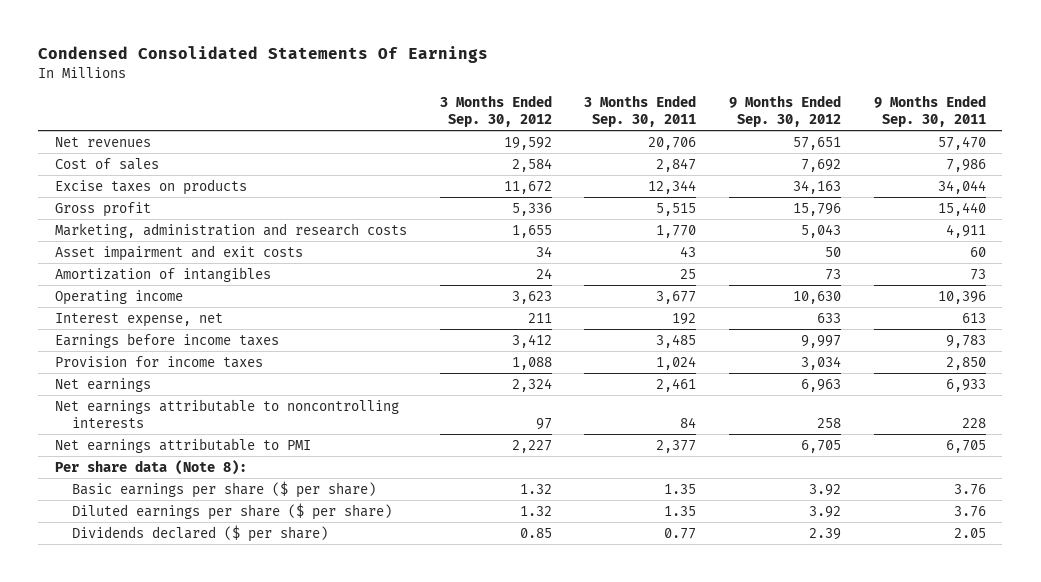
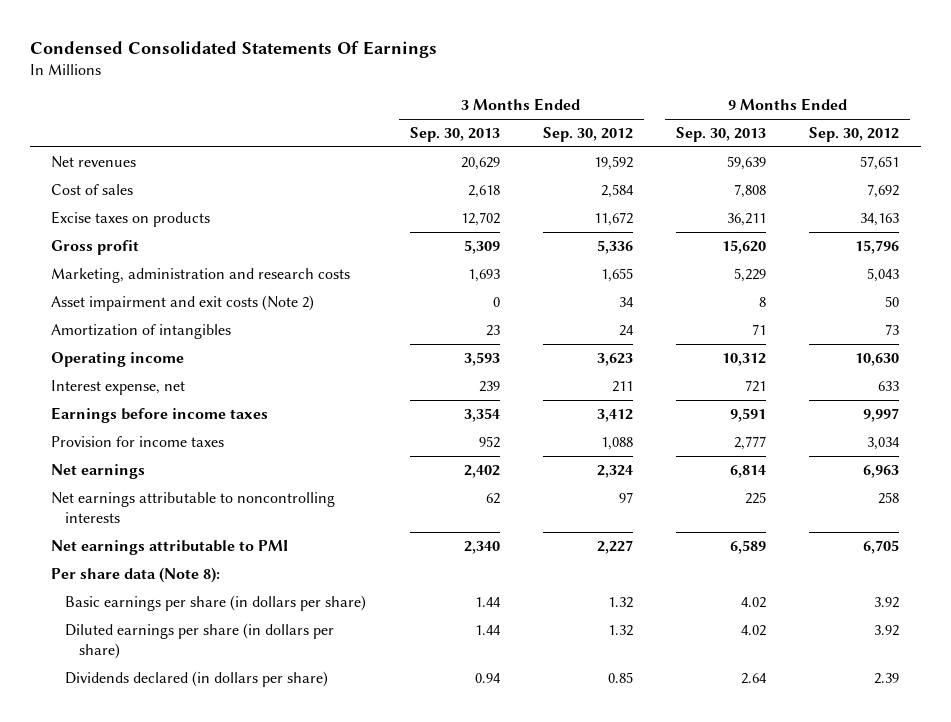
[584,95,697,127] 3 Months Ended Sep. 30, 2011 -> none
[873,95,986,127] 9 Months Ended Sep. 30, 2011 -> none
none -> [409,127,500,143] Sep. 30, 2013
none -> [676,127,767,143] Sep. 30, 2013
[54,244,303,261] Asset impairment and exit costs -> [51,295,315,312] Asset impairment and exit costs (Note 2)
[71,480,376,498] Basic earnings per share ($ per share) -> [65,595,367,612] Basic earnings per share (in dollars per share)
[71,502,392,520] Diluted earnings per share ($ per share) -> [65,623,335,660] Diluted earnings per share (in dollars per share)
[71,524,328,542] Dividends declared ($ per share) -> [65,671,329,688] Dividends declared (in dollars per share)

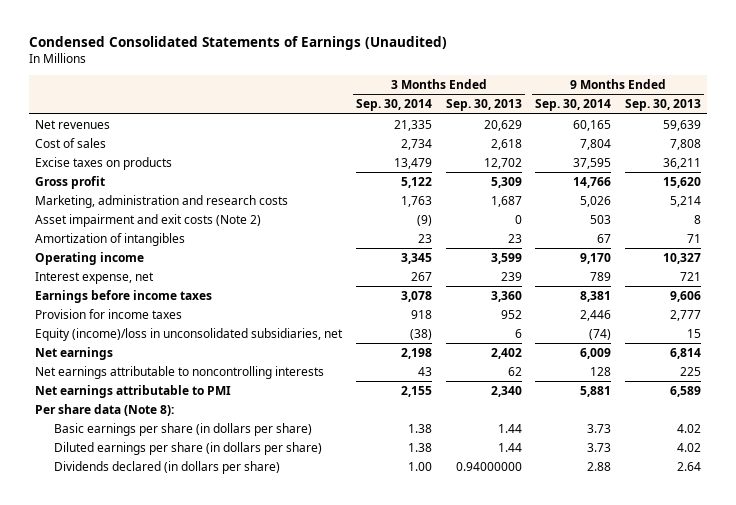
[29,41,437,59] Condensed Consolidated Statements Of Earnings -> [28,36,447,51] Condensed Consolidated Statements of Earnings (Unaudited)
[542,127,633,143] Sep. 30, 2012 -> none
[809,127,900,143] Sep. 30, 2012 -> none
none -> [355,99,432,112] Sep. 30, 2014
none -> [535,99,612,112] Sep. 30, 2014
[467,269,500,283] 1,693 -> [490,195,522,207] 1,687
[734,268,767,283] 5,229 -> [669,195,701,207] 5,214
[463,352,500,367] 3,593 -> [490,252,522,264] 3,599
[722,353,767,367] 10,312 -> [662,252,701,264] 10,327
[463,408,500,423] 3,354 -> [490,290,522,302] 3,360
[730,408,767,423] 9,591 -> [669,290,701,302] 9,606
none -> [35,327,344,341] Equity (income)/loss in unconsolidated subsidiaries, net
[474,673,501,684] 0.94 -> [455,461,522,471] 0.94000000

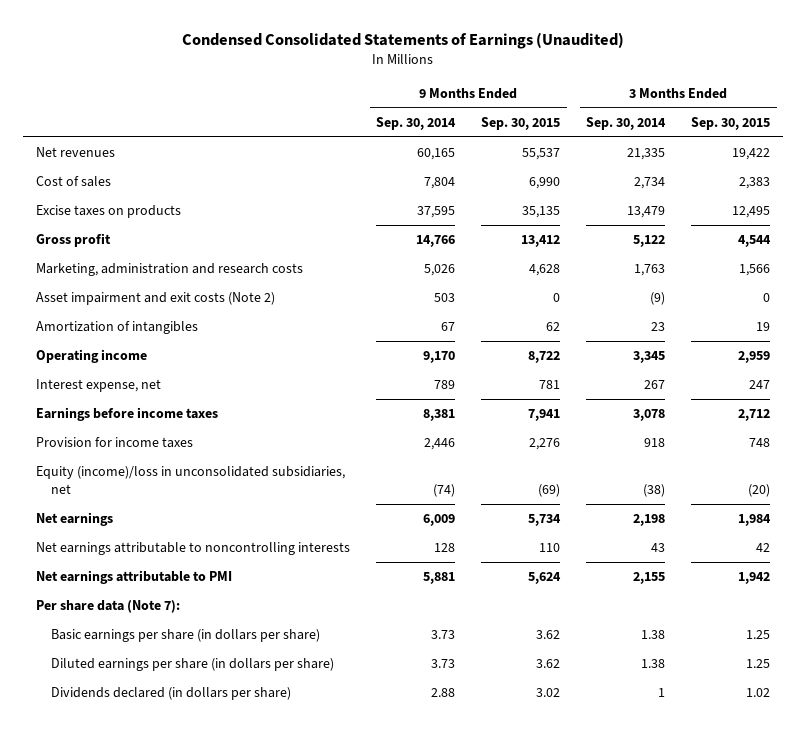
[445,99,522,112] Sep. 30, 2013 -> none
[624,99,701,112] Sep. 30, 2013 -> none
none -> [481,116,561,130] Sep. 30, 2015
none -> [691,116,771,130] Sep. 30, 2015
[35,403,175,416] Per share data (Note 8): -> [35,600,180,614] Per share data (Note 7):
[407,461,432,471] 1.00 -> [658,688,666,698] 1

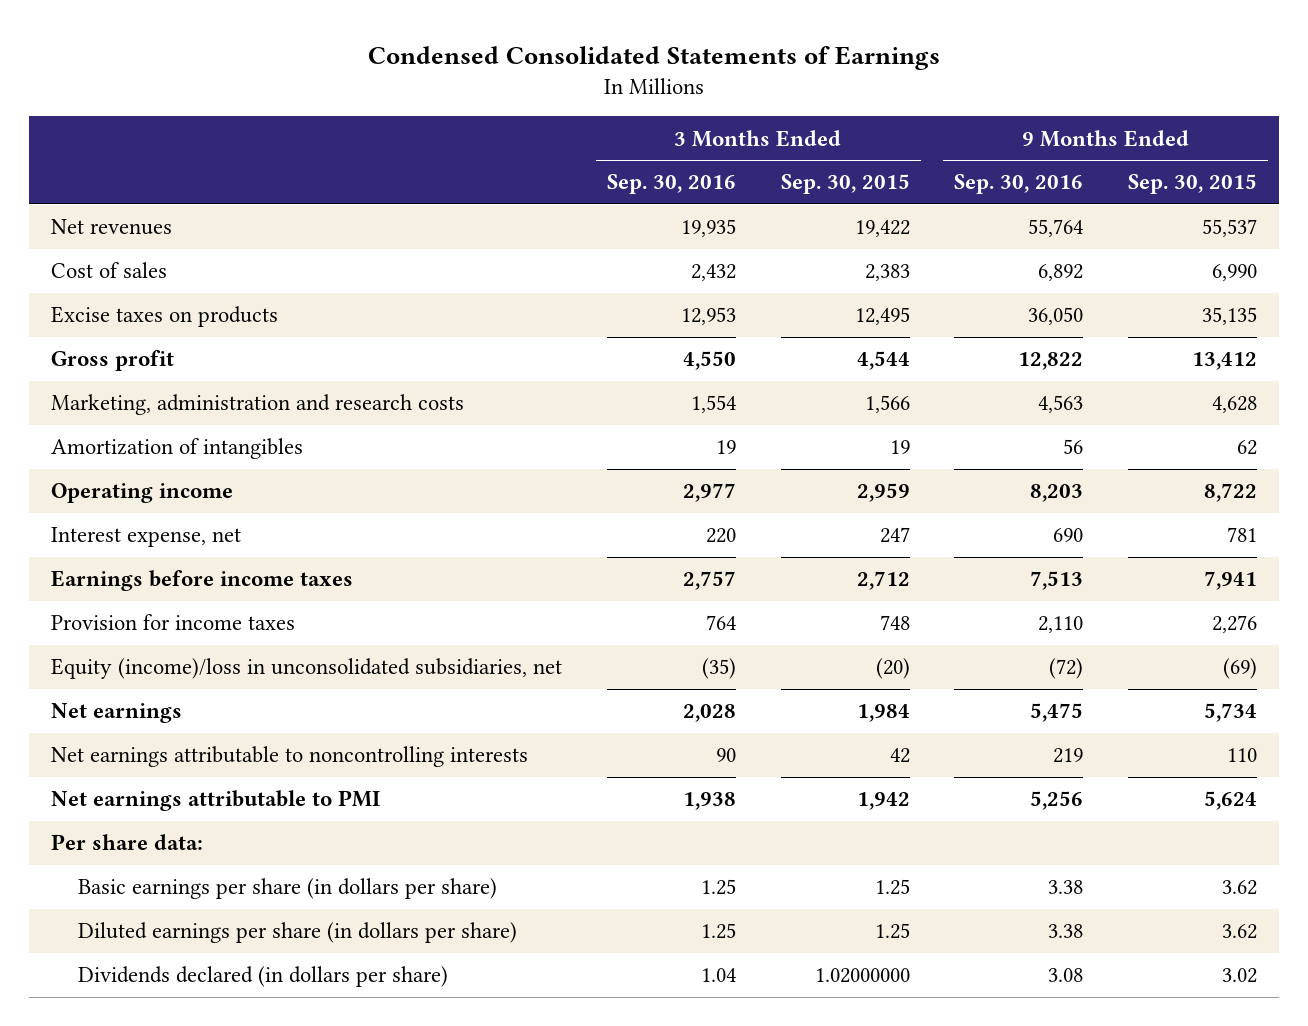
[182,31,625,49] Condensed Consolidated Statements of Earnings (Unaudited) -> [368,45,941,70] Condensed Consolidated Statements of Earnings
[376,116,457,130] Sep. 30, 2014 -> none
[586,116,667,130] Sep. 30, 2014 -> none
none -> [606,174,736,195] Sep. 30, 2016
none -> [954,174,1084,195] Sep. 30, 2016
[35,292,275,306] Asset impairment and exit costs (Note 2) -> none
[35,600,180,614] Per share data (Note 7): -> [51,834,204,851] Per share data:
[746,688,771,698] 1.02 -> [814,968,910,984] 1.02000000

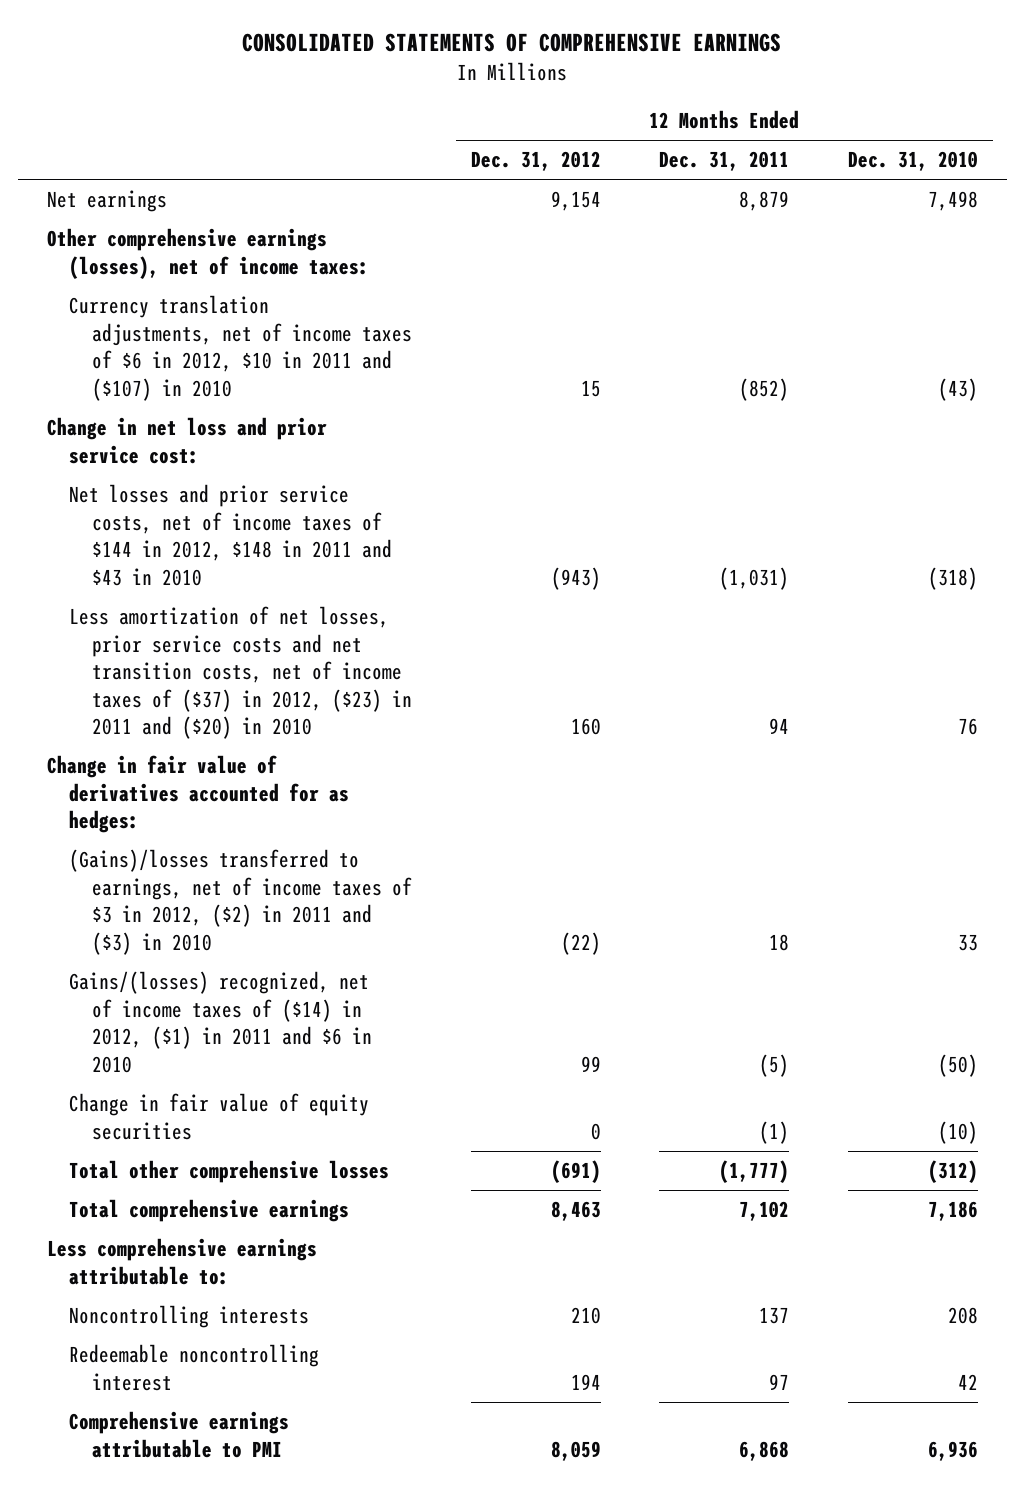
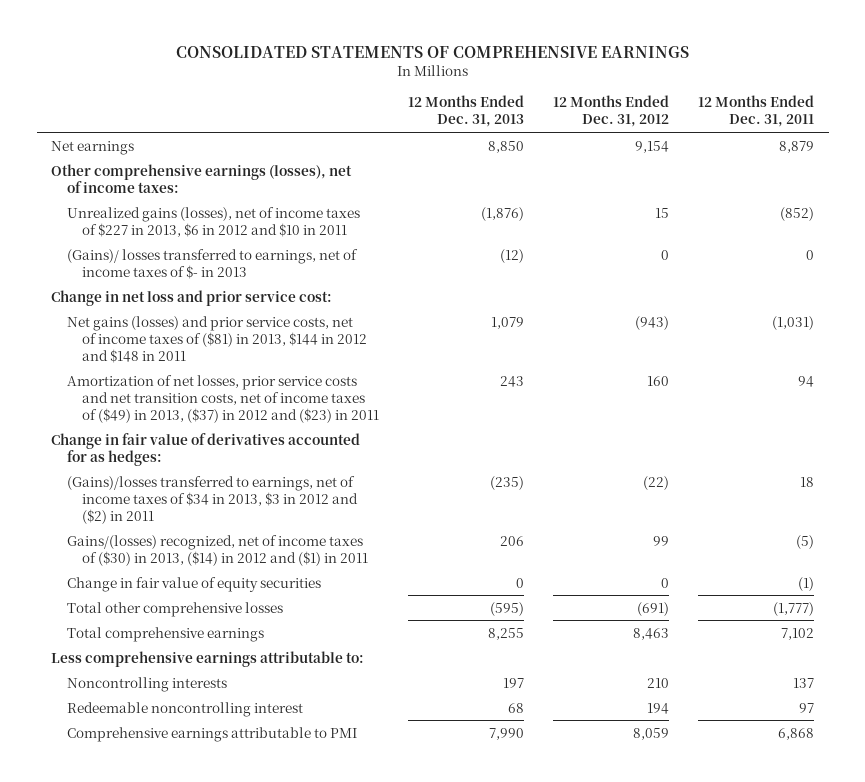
[847,151,978,172] Dec. 31, 2010 -> none
none -> [407,95,524,128] 12 Months Ended Dec. 31, 2013
[69,295,413,401] Currency translation adjustments, net of income taxes of $6 in 2012, $10 in 2011 and ($107) in 2010 -> [66,206,360,237] Unrealized gains (losses), net of income taxes of $227 in 2013, $6 in 2012 and $10 in 2011
none -> [66,248,358,279] (Gains)/ losses transferred to earnings, net of income taxes of $- in 2013
[69,484,393,586] Net losses and prior service costs, net of income taxes of $144 in 2012, $148 in 2011 and $43 in 2010 -> [66,315,367,363] Net gains (losses) and prior service costs, net of income taxes of ($81) in 2013, $144 in 2012 and $148 in 2011
[69,606,413,740] Less amortization of net losses, prior service costs and net transition costs, net of income taxes of ($37) in 2012, ($23) in 2011 and ($20) in 2010 -> [66,374,379,423] Amortization of net losses, prior service costs and net transition costs, net of income taxes of ($49) in 2013, ($37) in 2012 and ($23) in 2011
[69,849,413,955] (Gains)/losses transferred to earnings, net of income taxes of $3 in 2012, ($2) in 2011 and ($3) in 2010 -> [66,475,358,524] (Gains)/losses transferred to earnings, net of income taxes of $34 in 2013, $3 in 2012 and ($2) in 2011
[69,971,373,1073] Gains/(losses) recognized, net of income taxes of ($14) in 2012, ($1) in 2011 and $6 in 2010 -> [66,534,368,566] Gains/(losses) recognized, net of income taxes of ($30) in 2013, ($14) in 2012 and ($1) in 2011

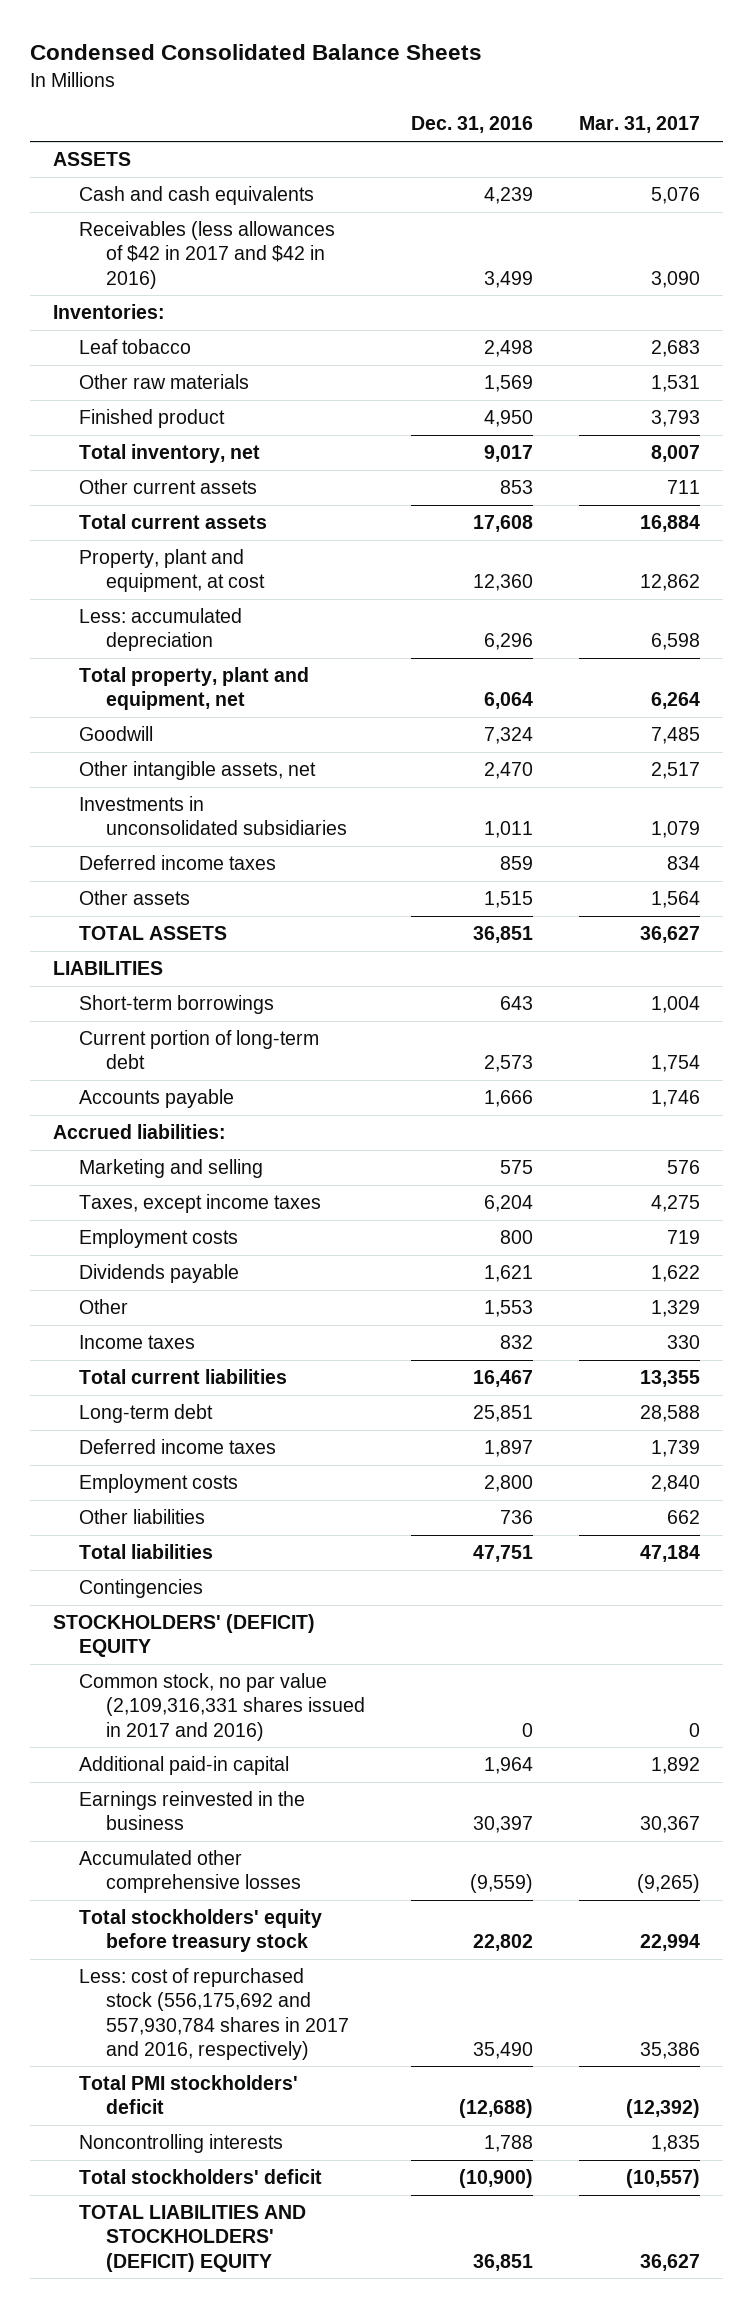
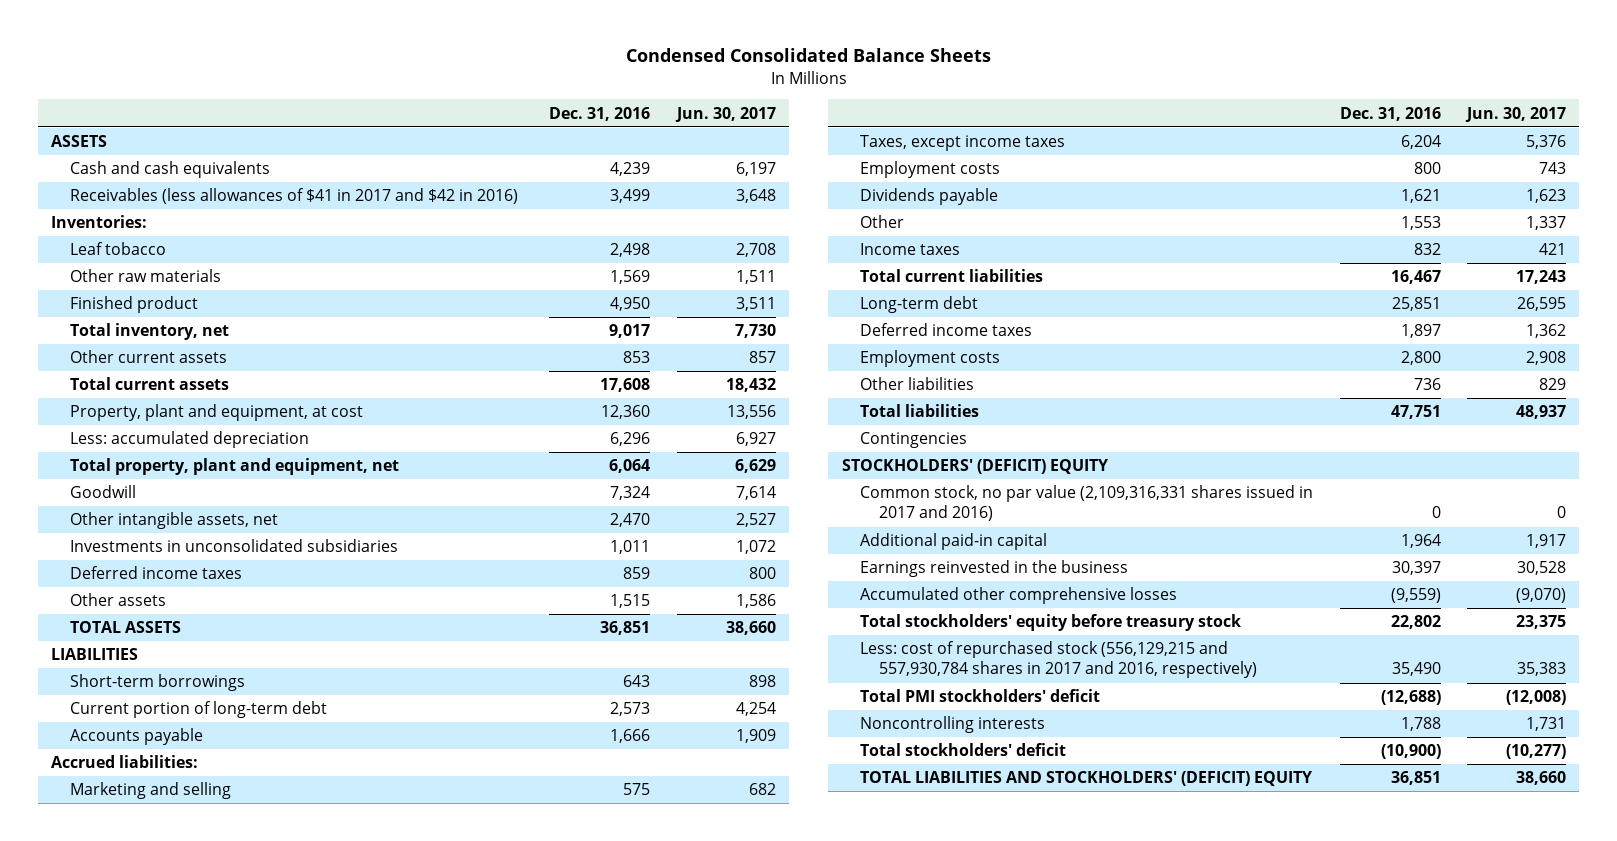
[578,116,700,134] Mar. 31, 2017 -> none
none -> [674,106,776,122] Jun. 30, 2017
[79,221,336,289] Receivables (less allowances of $42 in 2017 and $42 in 2016) -> [70,188,519,205] Receivables (less allowances of $41 in 2017 and $42 in 2016)
[79,1968,349,2060] Less: cost of repurchased stock (556,175,692 and 557,930,784 shares in 2017 and 2016, respectively) -> [860,641,1258,679] Less: cost of repurchased stock (556,129,215 and 557,930,784 shares in 2017 and 2016, respectively)

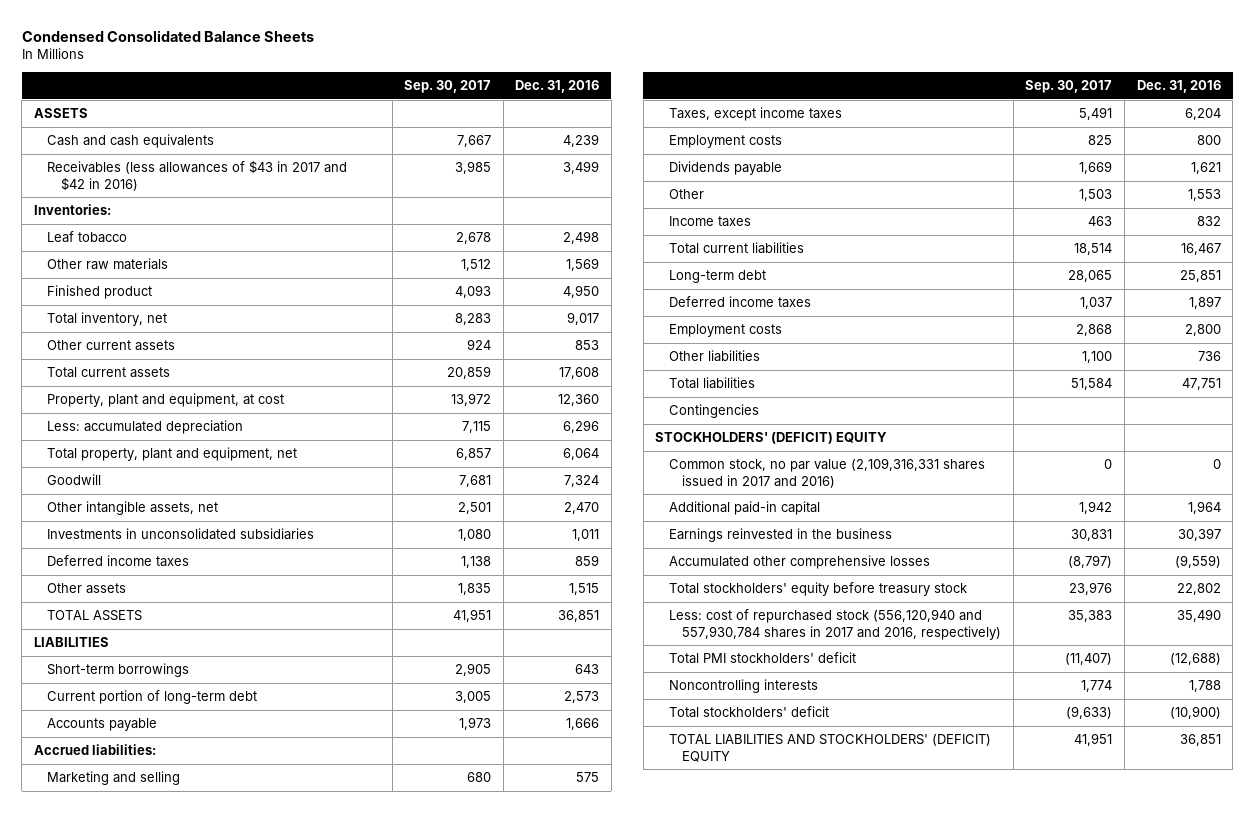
[674,106,776,122] Jun. 30, 2017 -> none
none -> [404,79,492,93] Sep. 30, 2017
[70,188,519,205] Receivables (less allowances of $41 in 2017 and $42 in 2016) -> [47,160,348,191] Receivables (less allowances of $43 in 2017 and $42 in 2016)
[860,641,1258,679] Less: cost of repurchased stock (556,129,215 and 557,930,784 shares in 2017 and 2016, respectively) -> [668,609,1002,640] Less: cost of repurchased stock (556,120,940 and 557,930,784 shares in 2017 and 2016, respectively)

